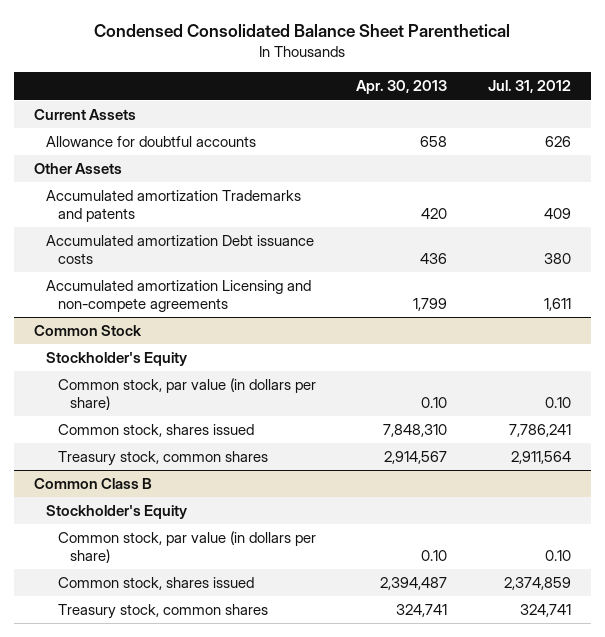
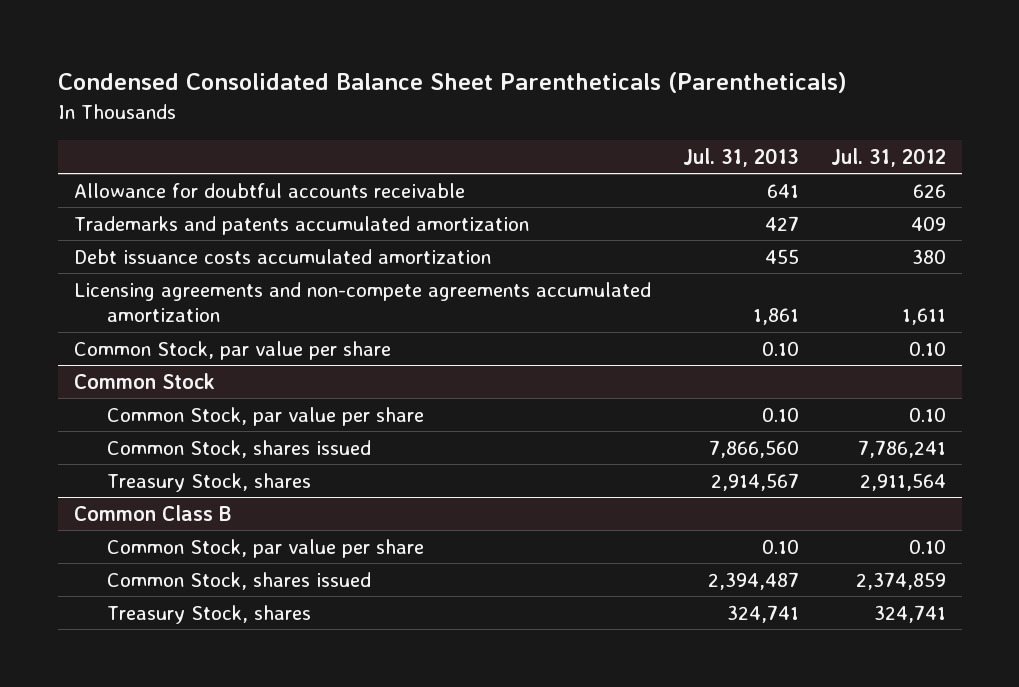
[94,24,511,38] Condensed Consolidated Balance Sheet Parenthetical -> [57,72,847,94] Condensed Consolidated Balance Sheet Parentheticals (Parentheticals)
[356,80,448,95] Apr. 30, 2013 -> none
none -> [682,148,799,168] Jul. 31, 2013
[34,109,137,121] Current Assets -> none
[34,163,123,175] Other Assets -> none
[46,136,257,148] Allowance for doubtful accounts -> [73,182,465,198] Allowance for doubtful accounts receivable
[46,190,302,223] Accumulated amortization Trademarks and patents -> [73,215,529,235] Trademarks and patents accumulated amortization
[46,235,315,265] Accumulated amortization Debt issuance costs -> [73,248,491,264] Debt issuance costs accumulated amortization
[46,280,312,313] Accumulated amortization Licensing and non-compete agreements -> [73,281,651,323] Licensing agreements and non-compete agreements accumulated amortization
none -> [73,340,391,360] Common Stock, par value per share
[46,352,188,367] Stockholder's Equity -> none
[58,378,317,411] Common stock, par value (in dollars per share) -> [107,406,425,426] Common Stock, par value per share
[58,424,255,438] Common stock, shares issued -> [107,439,372,458] Common Stock, shares issued
[58,451,269,467] Treasury stock, common shares -> [107,472,312,492] Treasury Stock, shares
[46,505,188,520] Stockholder's Equity -> none
[58,531,317,564] Common stock, par value (in dollars per share) -> [107,538,425,558] Common Stock, par value per share
[58,577,255,591] Common stock, shares issued -> [107,571,372,590] Common Stock, shares issued
[58,604,269,620] Treasury stock, common shares -> [107,604,312,624] Treasury Stock, shares

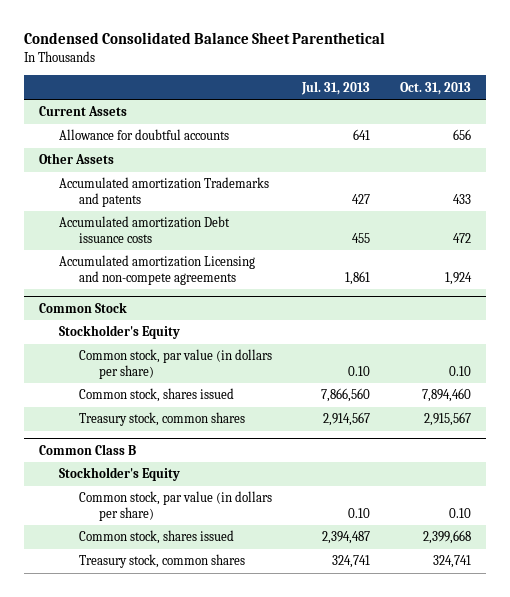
[57,72,847,94] Condensed Consolidated Balance Sheet Parentheticals (Parentheticals) -> [23,32,385,45] Condensed Consolidated Balance Sheet Parenthetical
[830,148,946,168] Jul. 31, 2012 -> none
none -> [399,81,471,95] Oct. 31, 2013
[73,340,391,360] Common Stock, par value per share -> none
none -> [38,106,127,117] Current Assets
[73,182,465,198] Allowance for doubtful accounts receivable -> [58,129,229,141] Allowance for doubtful accounts
none -> [38,153,114,165] Other Assets
[73,215,529,235] Trademarks and patents accumulated amortization -> [58,177,269,207] Accumulated amortization Trademarks and patents
[73,248,491,264] Debt issuance costs accumulated amortization -> [58,216,230,243] Accumulated amortization Debt issuance costs
[73,281,651,323] Licensing agreements and non-compete agreements accumulated amortization -> [58,255,255,285] Accumulated amortization Licensing and non-compete agreements
none -> [58,325,180,340] Stockholder's Equity
[107,406,425,426] Common Stock, par value per share -> [78,349,272,379] Common stock, par value (in dollars per share)
[107,439,372,458] Common Stock, shares issued -> [78,388,234,403] Common stock, shares issued
[107,472,312,492] Treasury Stock, shares -> [78,412,245,427] Treasury stock, common shares
none -> [58,467,180,482] Stockholder's Equity
[107,538,425,558] Common Stock, par value per share -> [78,491,272,521] Common stock, par value (in dollars per share)
[107,571,372,590] Common Stock, shares issued -> [78,530,234,545] Common stock, shares issued
[107,604,312,624] Treasury Stock, shares -> [78,554,245,569] Treasury stock, common shares

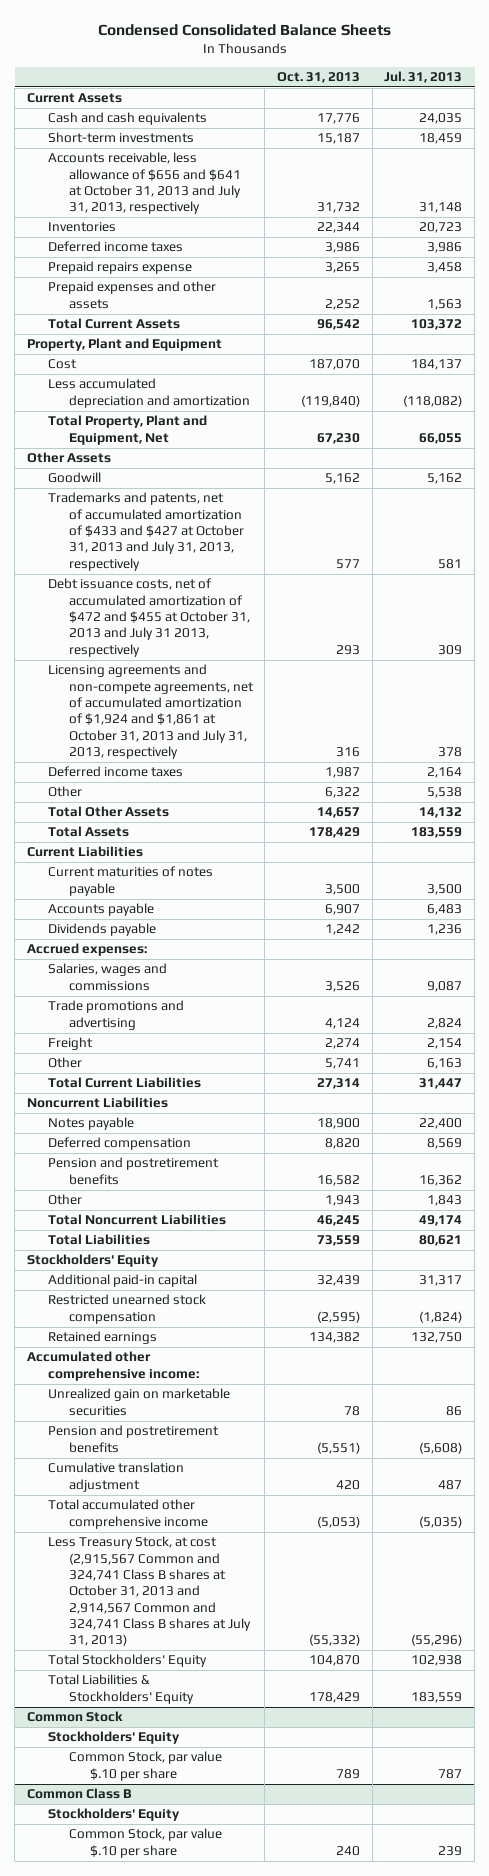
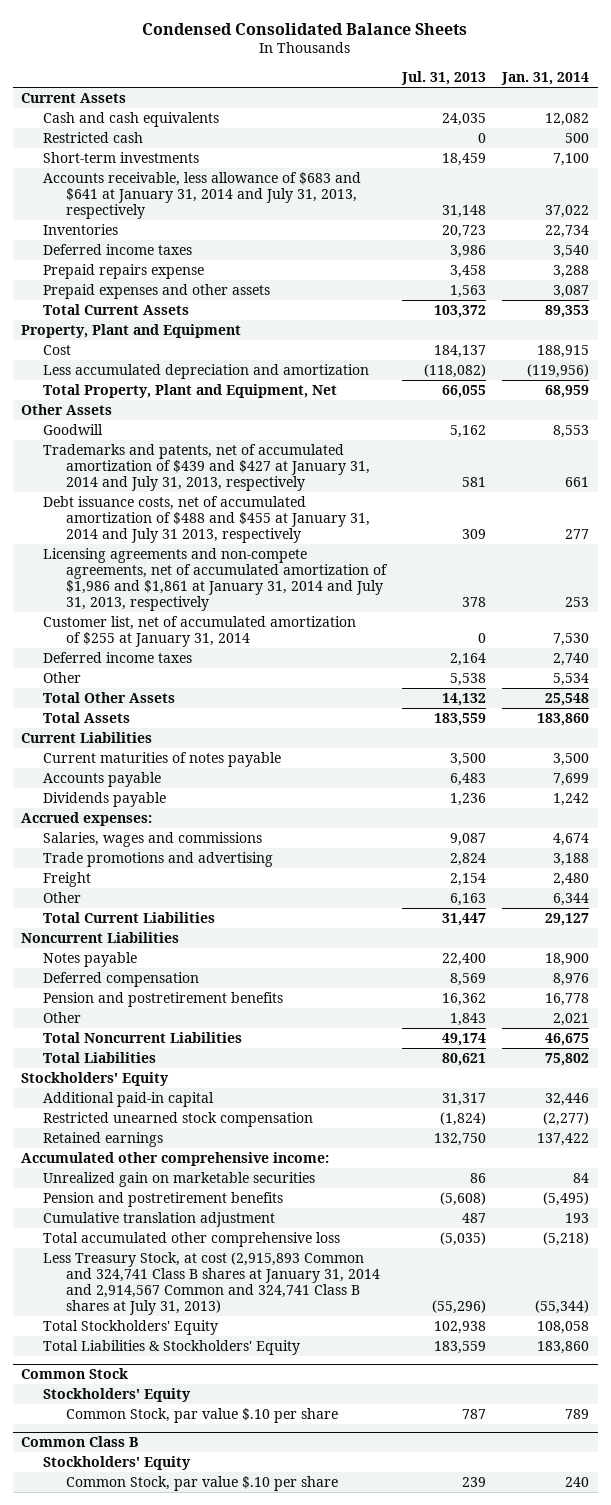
[277,72,361,84] Oct. 31, 2013 -> none
none -> [501,72,590,86] Jan. 31, 2014
none -> [43,131,144,143] Restricted cash
[47,152,241,215] Accounts receivable, less allowance of $656 and $641 at October 31, 2013 and July 31, 2013, respectively -> [43,171,362,219] Accounts receivable, less allowance of $683 and $641 at January 31, 2014 and July 31, 2013, respectively
[47,492,244,571] Trademarks and patents, net of accumulated amortization of $433 and $427 at October 31, 2013 and July 31, 2013, respectively -> [43,443,370,491] Trademarks and patents, net of accumulated amortization of $439 and $427 at January 31, 2014 and July 31, 2013, respectively
[47,578,250,657] Debt issuance costs, net of accumulated amortization of $472 and $455 at October 31, 2013 and July 31 2013, respectively -> [43,495,370,543] Debt issuance costs, net of accumulated amortization of $488 and $455 at January 31, 2014 and July 31 2013, respectively
[47,664,254,760] Licensing agreements and non-compete agreements, net of accumulated amortization of $1,924 and $1,861 at October 31, 2013 and July 31, 2013, respectively -> [43,547,388,612] Licensing agreements and non-compete agreements, net of accumulated amortization of $1,986 and $1,861 at January 31, 2014 and July 31, 2013, respectively
none -> [43,615,357,647] Customer list, net of accumulated amortization of $255 at January 31, 2014
[47,1499,208,1529] Total accumulated other comprehensive income -> [43,1231,341,1247] Total accumulated other comprehensive loss
[47,1536,251,1647] Less Treasury Stock, at cost (2,915,567 Common and 324,741 Class B shares at October 31, 2013 and 2,914,567 Common and 324,741 Class B shares at July 31, 2013) -> [43,1251,380,1316] Less Treasury Stock, at cost (2,915,893 Common and 324,741 Class B shares at January 31, 2014 and 2,914,567 Common and 324,741 Class B shares at July 31, 2013)

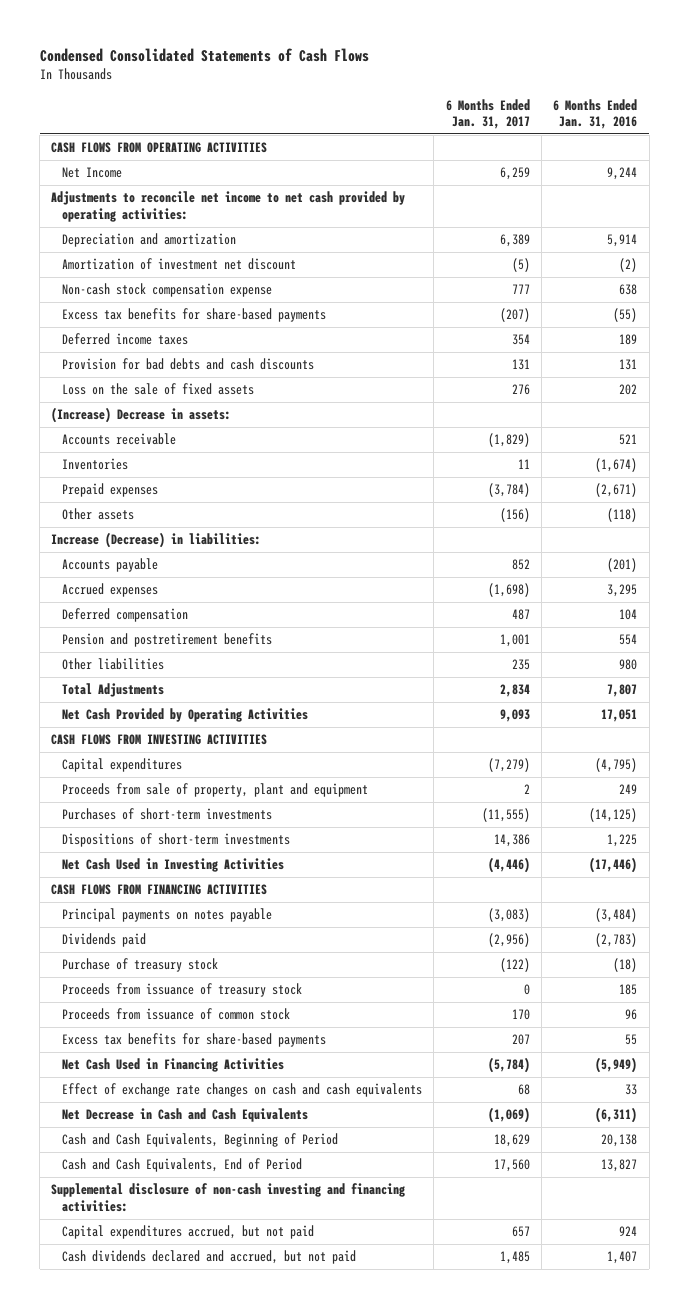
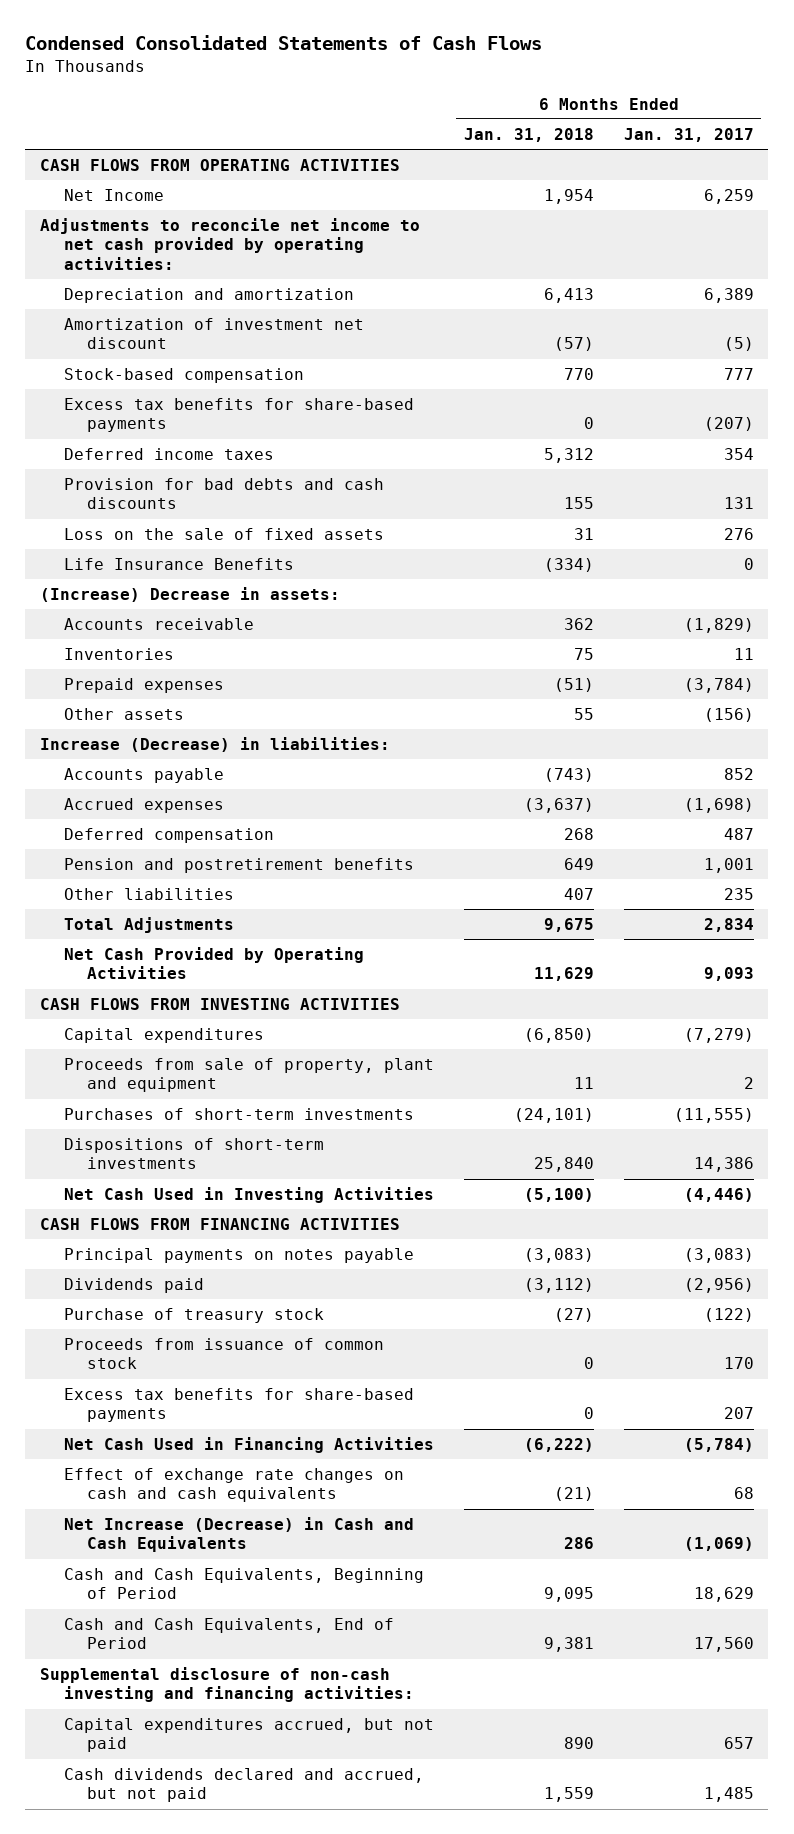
[553,98,638,130] 6 Months Ended Jan. 31, 2016 -> none
none -> [463,127,594,142] Jan. 31, 2018
[61,283,272,298] Non-cash stock compensation expense -> [63,368,304,384] Stock-based compensation
none -> [63,558,294,571] Life Insurance Benefits
[61,983,302,998] Proceeds from issuance of treasury stock -> none
[61,1108,308,1123] Net Decrease in Cash and Cash Equivalents -> [63,1517,414,1553] Net Increase (Decrease) in Cash and Cash Equivalents

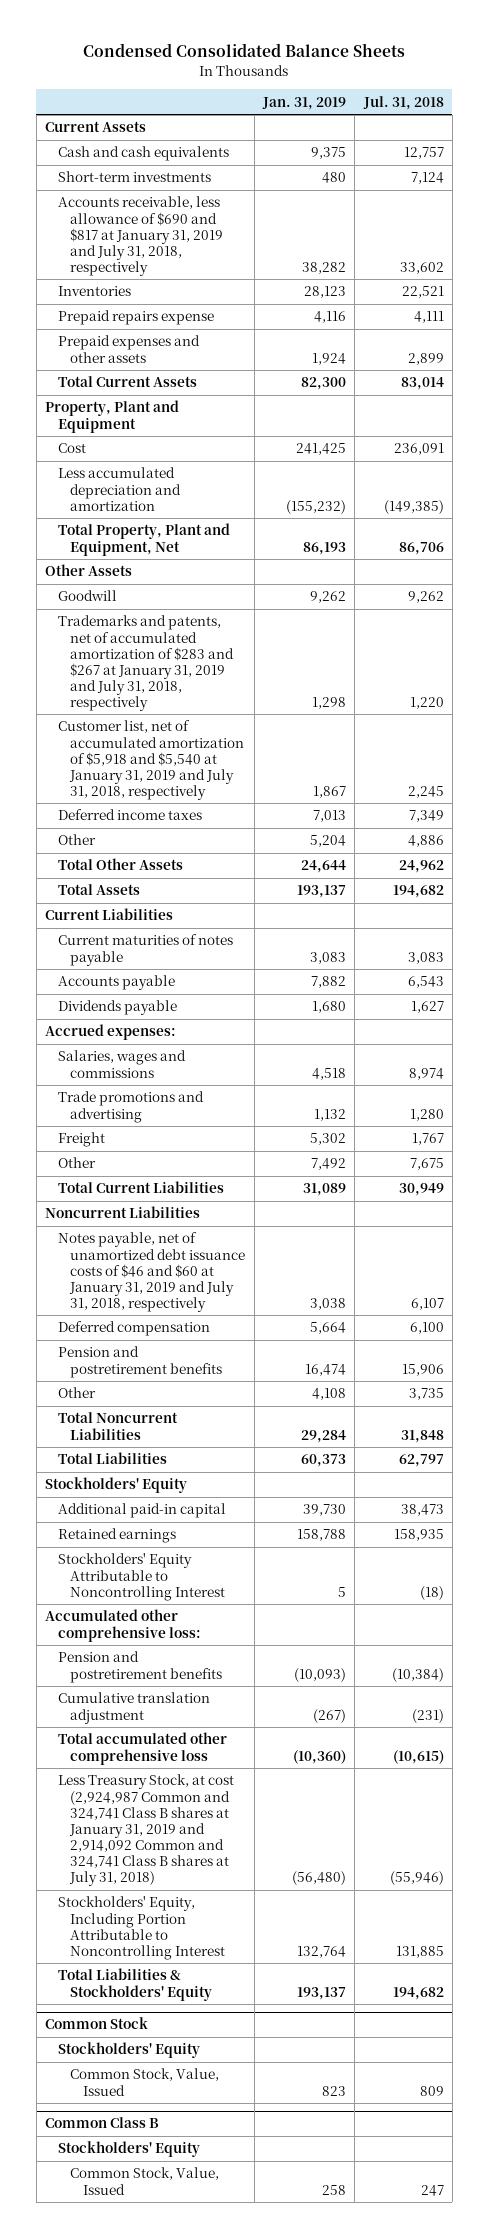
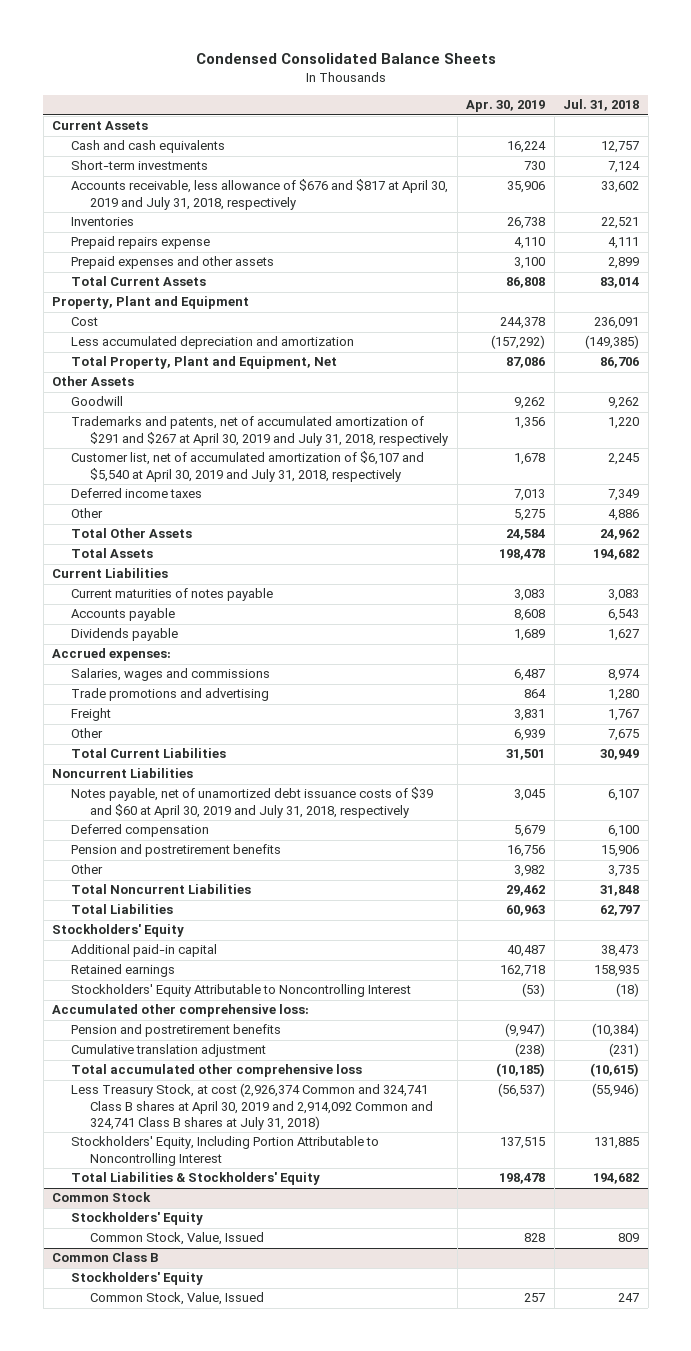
[261,96,346,110] Jan. 31, 2019 -> none
none -> [466,100,546,113] Apr. 30, 2019
[57,196,224,276] Accounts receivable, less allowance of $690 and $817 at January 31, 2019 and July 31, 2018, respectively -> [71,179,449,210] Accounts receivable, less allowance of $676 and $817 at April 30, 2019 and July 31, 2018, respectively
[57,615,235,712] Trademarks and patents, net of accumulated amortization of $283 and $267 at January 31, 2019 and July 31, 2018, respectively -> [71,416,449,446] Trademarks and patents, net of accumulated amortization of $291 and $267 at April 30, 2019 and July 31, 2018, respectively
[57,720,245,800] Customer list, net of accumulated amortization of $5,918 and $5,540 at January 31, 2019 and July 31, 2018, respectively -> [71,451,425,482] Customer list, net of accumulated amortization of $6,107 and $5,540 at April 30, 2019 and July 31, 2018, respectively
[57,1232,246,1312] Notes payable, net of unamortized debt issuance costs of $46 and $60 at January 31, 2019 and July 31, 2018, respectively -> [71,787,434,818] Notes payable, net of unamortized debt issuance costs of $39 and $60 at April 30, 2019 and July 31, 2018, respectively
[57,1774,234,1887] Less Treasury Stock, at cost (2,924,987 Common and 324,741 Class B shares at January 31, 2019 and 2,914,092 Common and 324,741 Class B shares at July 31, 2018) -> [71,1083,434,1130] Less Treasury Stock, at cost (2,926,374 Common and 324,741 Class B shares at April 30, 2019 and 2,914,092 Common and 324,741 Class B shares at July 31, 2018)

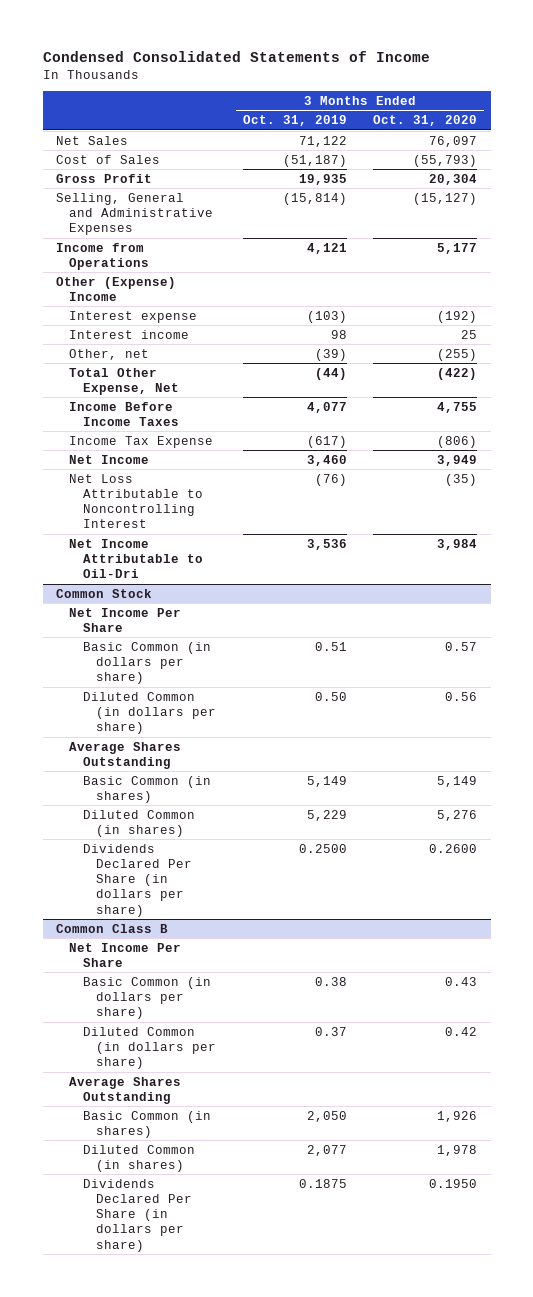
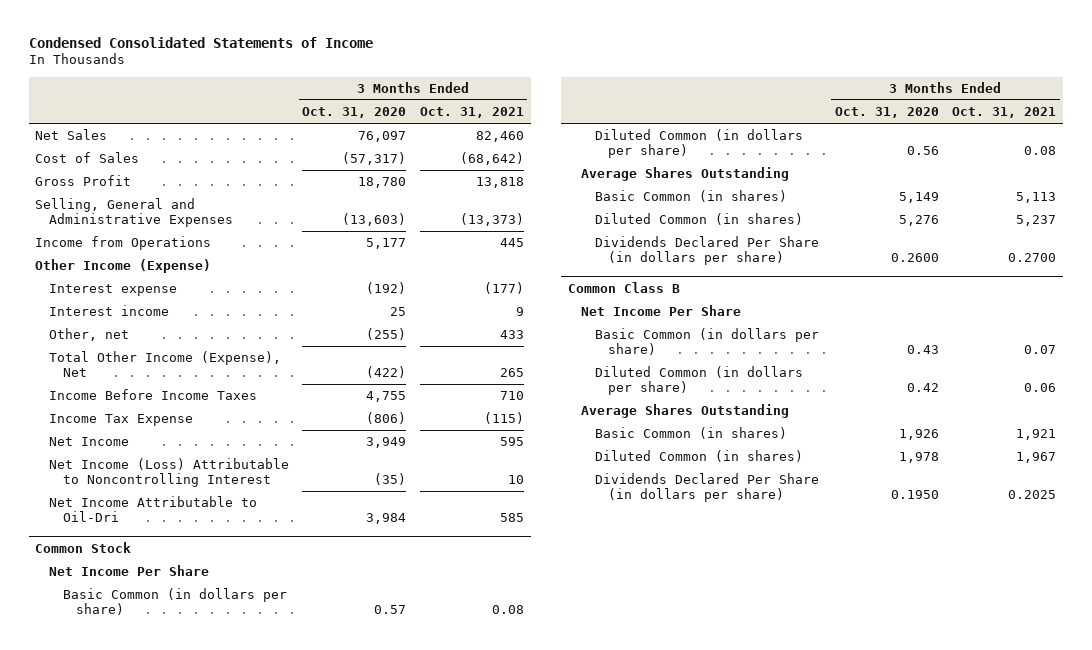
[242,115,347,127] Oct. 31, 2019 -> none
none -> [419,107,524,119] Oct. 31, 2021
[413,154,478,167] (55,793) -> [342,152,407,166] (57,317)
[429,173,478,185] 20,304 -> [358,177,407,189] 18,780
[413,192,478,205] (15,127) -> [342,213,407,227] (13,603)
[56,276,177,301] Other (Expense) Income -> [35,259,212,274] Other Income (Expense)
[69,367,179,395] Total Other Expense, Net -> [48,351,281,378] Total Other Income (Expense), Net
[69,473,203,529] Net Loss Attributable to Noncontrolling Interest -> [48,458,289,488] Net Income (Loss) Attributable to Noncontrolling Interest

